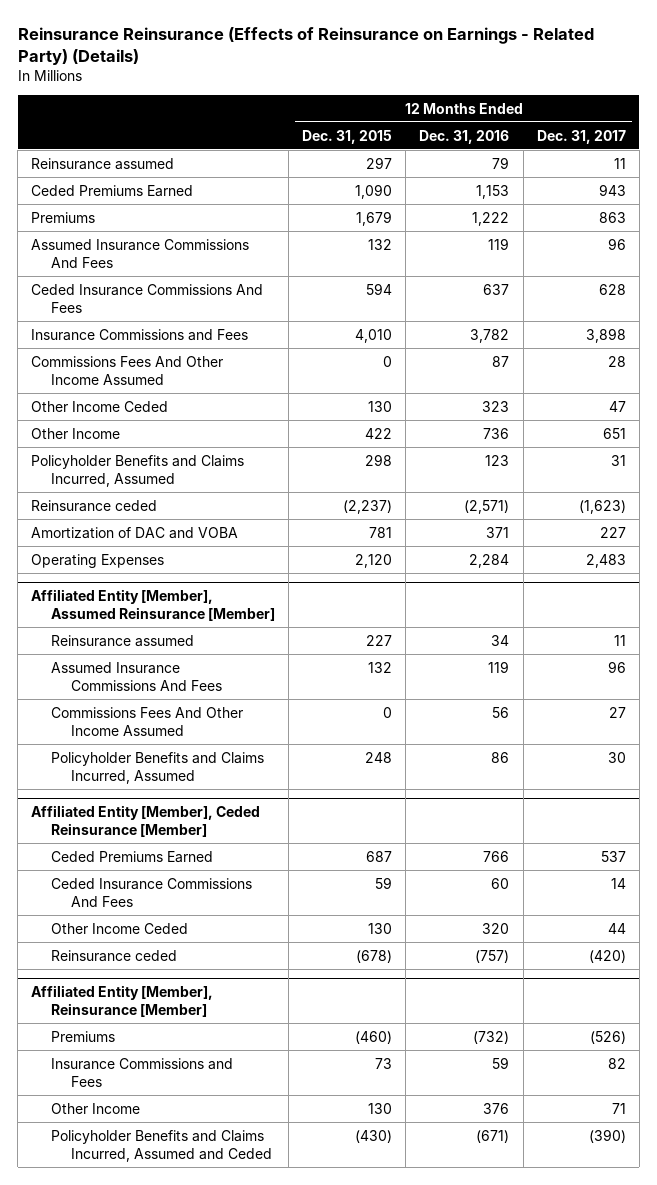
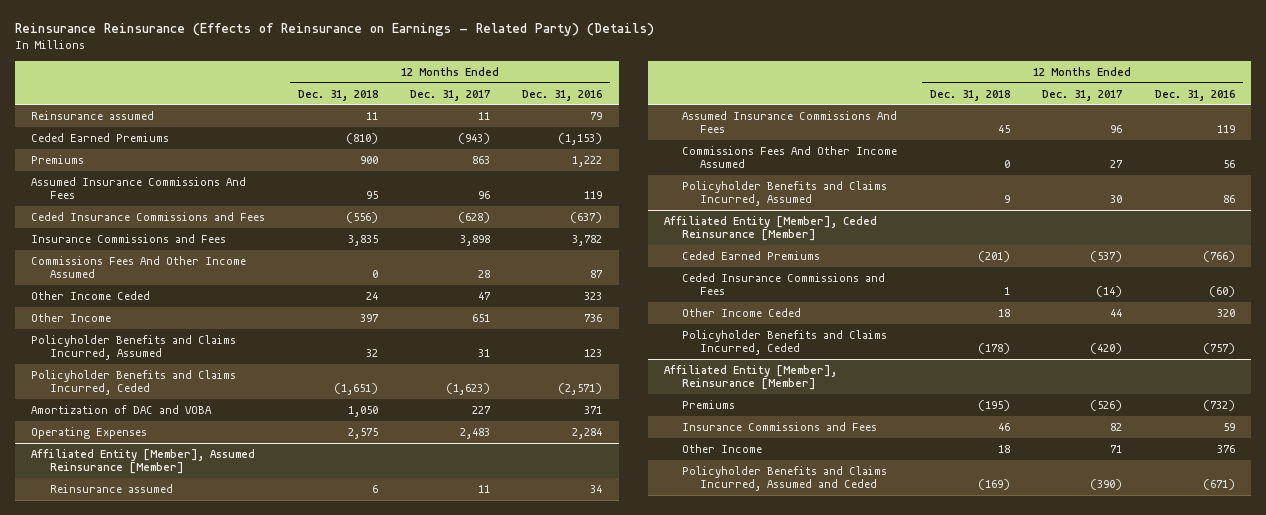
[302,129,393,144] Dec. 31, 2015 -> none
none -> [297,89,378,101] Dec. 31, 2018
[31,184,194,197] Ceded Premiums Earned -> [31,132,170,142] Ceded Earned Premiums
[476,184,510,199] 1,153 -> [558,132,603,145] (1,153)
[598,183,626,196] 943 -> [458,132,491,144] (943)
[31,283,264,313] Ceded Insurance Commissions And Fees -> [31,211,266,221] Ceded Insurance Commissions and Fees
[483,283,510,295] 637 -> [570,211,603,223] (637)
[598,283,626,295] 628 -> [458,211,491,223] (628)
[31,499,158,512] Reinsurance ceded -> [31,369,237,396] Policyholder Benefits and Claims Incurred, Ceded
[51,850,214,863] Ceded Premiums Earned -> [681,250,820,260] Ceded Earned Premiums
[483,850,510,862] 766 -> [1202,250,1235,262] (766)
[600,850,626,862] 537 -> [1090,250,1123,262] (537)
[51,877,253,907] Ceded Insurance Commissions And Fees -> [681,272,885,296] Ceded Insurance Commissions and Fees
[491,877,510,889] 60 -> [1208,286,1235,298] (60)
[610,877,626,889] 14 -> [1096,286,1123,298] (14)
[51,949,178,962] Reinsurance ceded -> [681,329,887,356] Policyholder Benefits and Claims Incurred, Ceded

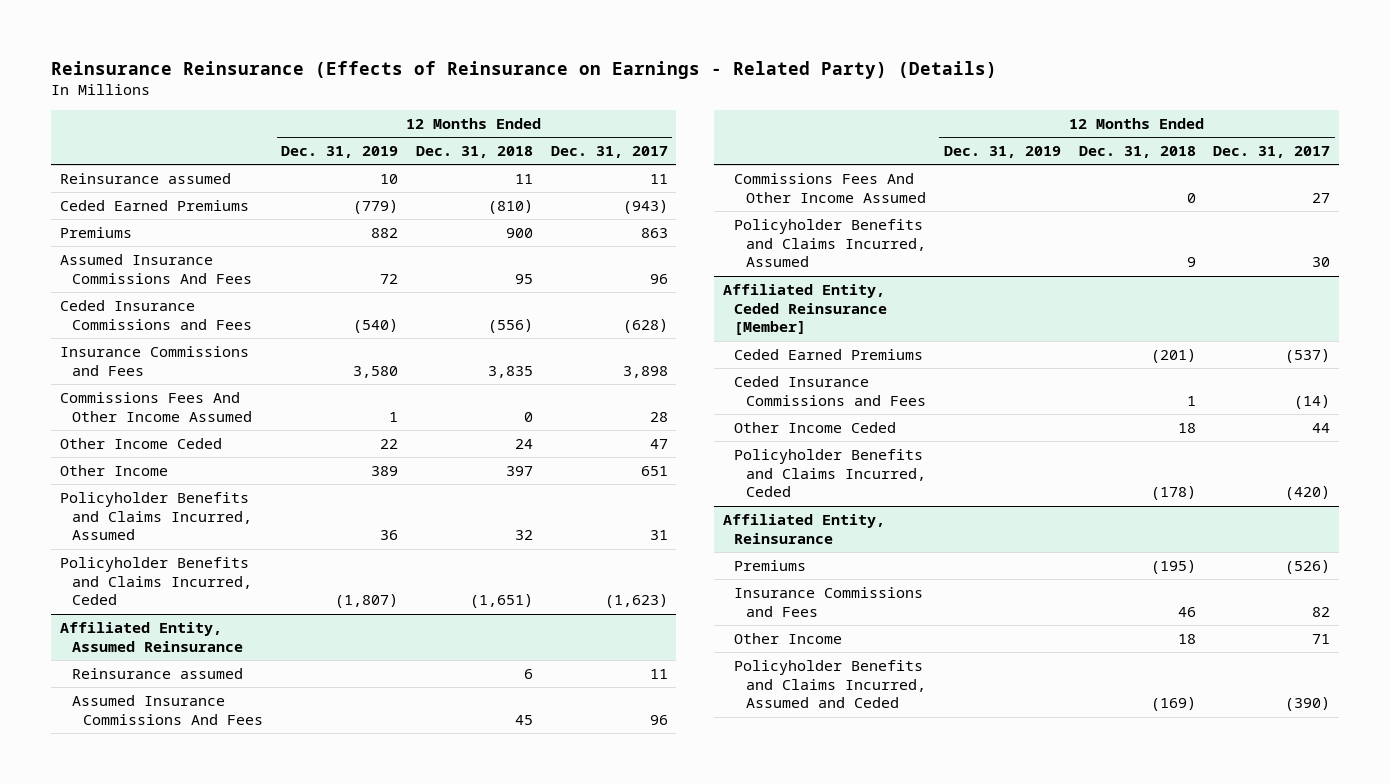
[522,89,603,101] Dec. 31, 2016 -> none
none -> [281,146,399,159] Dec. 31, 2019
[31,404,213,414] Amortization of DAC and VOBA -> none
[31,426,148,439] Operating Expenses -> none
[31,448,256,475] Affiliated Entity [Member], Assumed Reinsurance [Member] -> [60,622,243,652] Affiliated Entity, Assumed Reinsurance
[663,215,877,242] Affiliated Entity [Member], Ceded Reinsurance [Member] -> [722,284,888,336] Affiliated Entity, Ceded Reinsurance [Member]
[663,364,837,391] Affiliated Entity [Member], Reinsurance [Member] -> [722,514,885,544] Affiliated Entity, Reinsurance

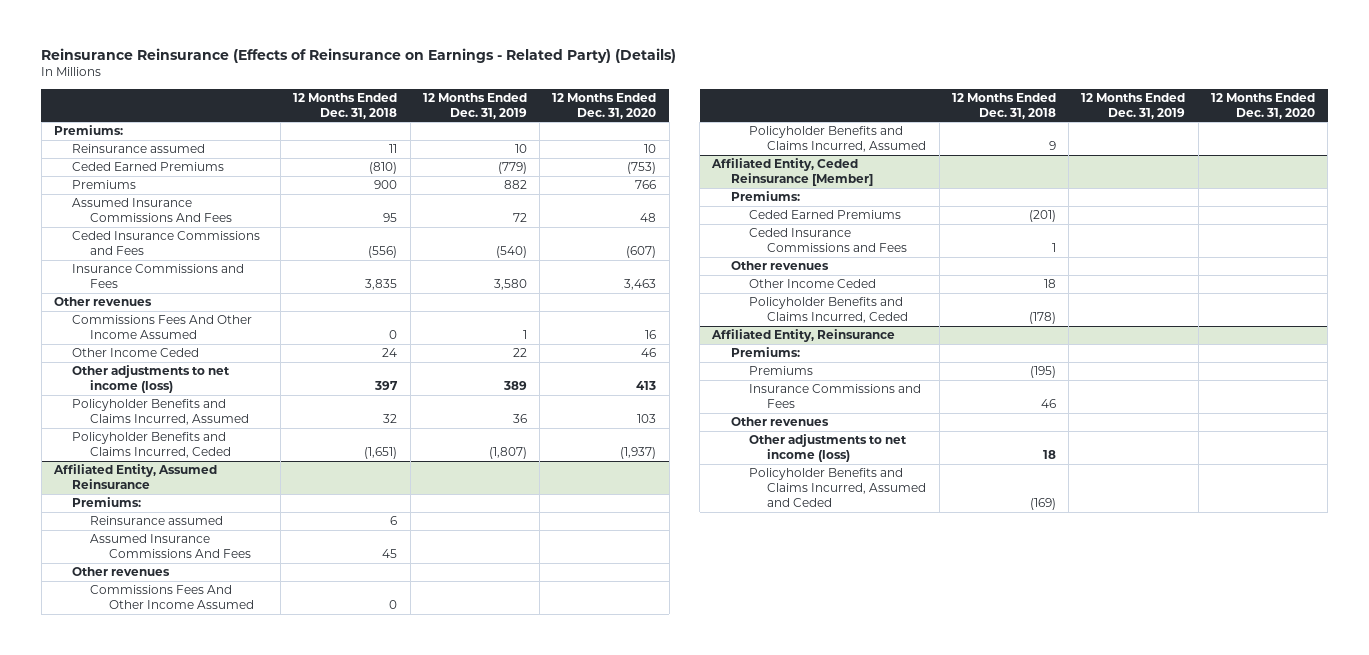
[550,146,668,159] Dec. 31, 2017 -> none
none -> [552,92,657,119] 12 Months Ended Dec. 31, 2020
none -> [53,125,123,136] Premiums:
none -> [53,297,152,307] Other revenues
[60,465,169,477] Other Income -> [72,365,231,394] Other adjustments to net income (loss)
none -> [72,497,142,508] Premiums:
none -> [72,567,171,577] Other revenues
none -> [730,191,800,202] Premiums:
none -> [730,261,829,271] Other revenues
none -> [730,347,800,358] Premiums:
none -> [730,417,829,427] Other revenues
[734,633,843,645] Other Income -> [749,434,908,463] Other adjustments to net income (loss)

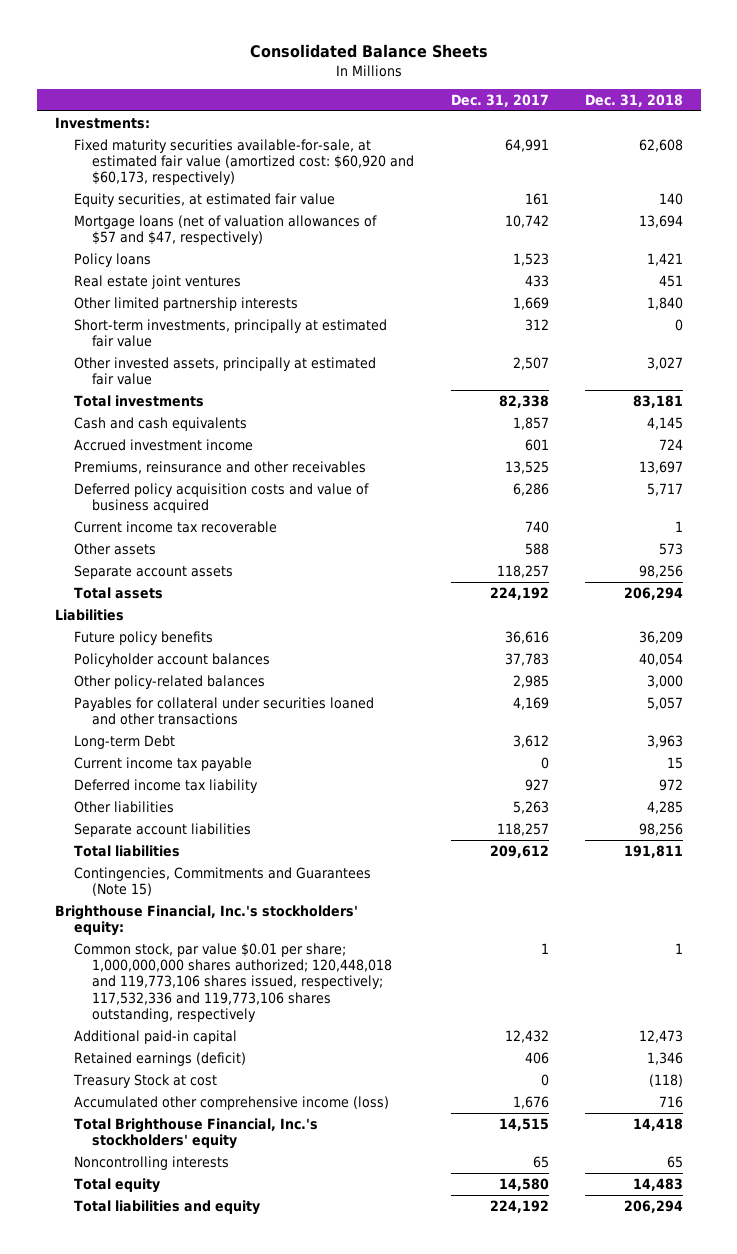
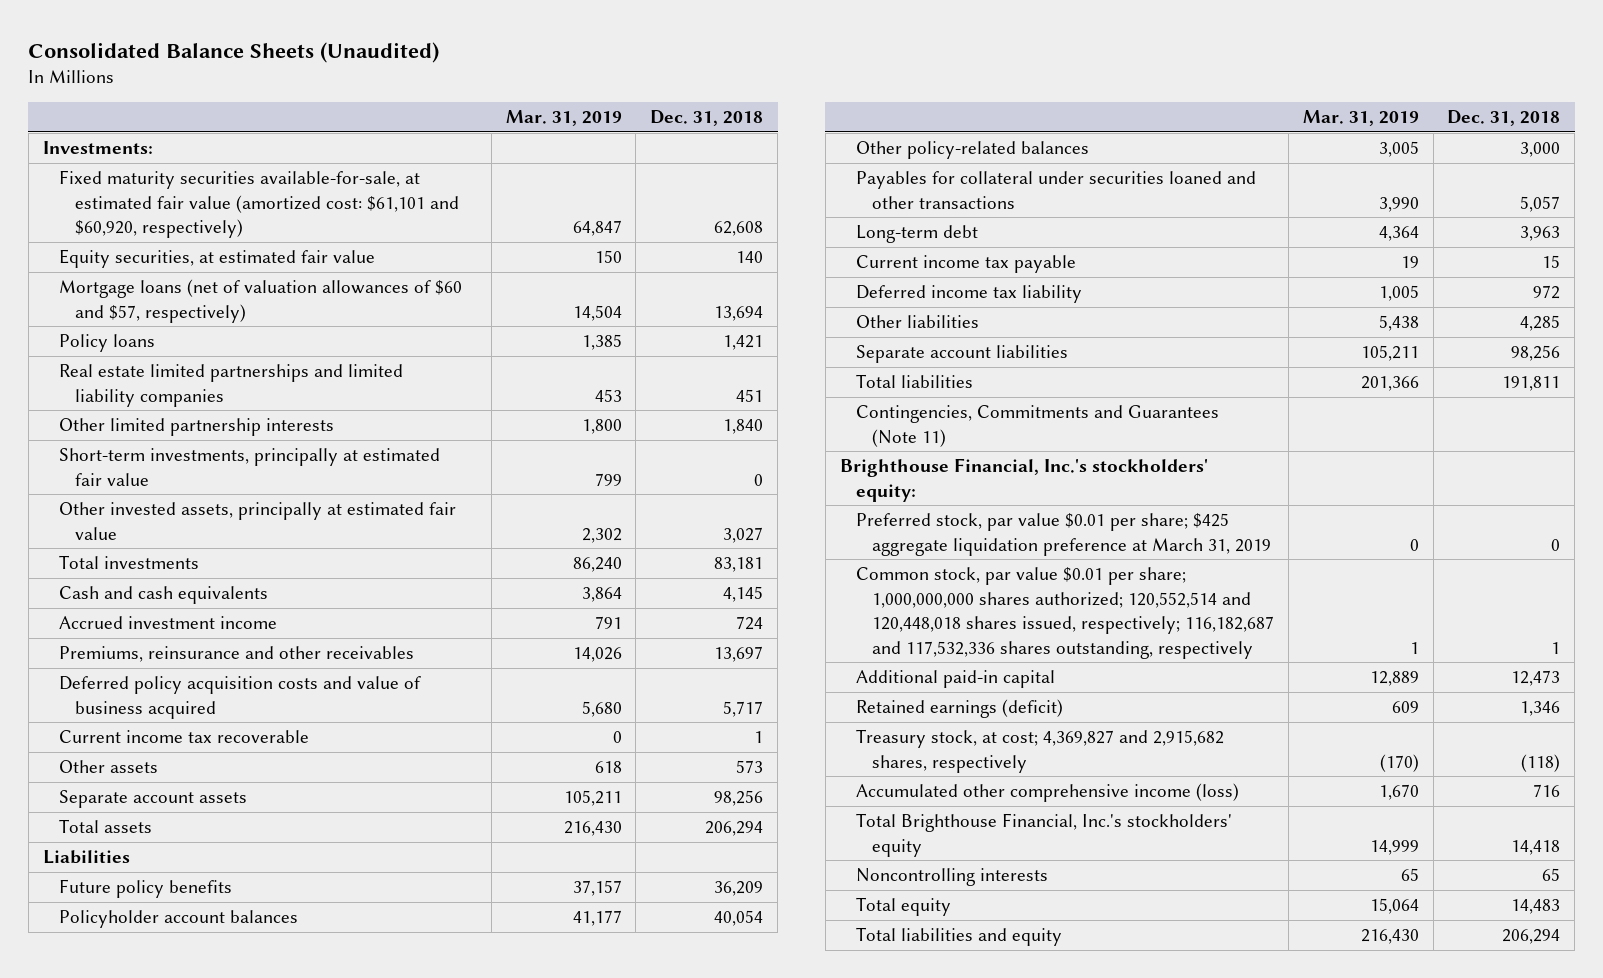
[249,44,488,59] Consolidated Balance Sheets -> [28,41,440,63] Consolidated Balance Sheets (Unaudited)
[450,93,549,107] Dec. 31, 2017 -> none
none -> [505,110,622,127] Mar. 31, 2019
[73,138,415,186] Fixed maturity securities available-for-sale, at estimated fair value (amortized cost: $60,920 and $60,173, respectively) -> [58,170,459,239] Fixed maturity securities available-for-sale, at estimated fair value (amortized cost: $61,101 and $60,920, respectively)
[73,214,377,246] Mortgage loans (net of valuation allowances of $57 and $47, respectively) -> [58,279,462,323] Mortgage loans (net of valuation allowances of $60 and $57, respectively)
[73,274,241,289] Real estate joint ventures -> [58,364,403,407] Real estate limited partnerships and limited liability companies
[73,734,175,749] Long-term Debt -> [855,225,978,244] Long-term debt
[73,866,371,897] Contingencies, Commitments and Guarantees (Note 15) -> [855,405,1219,447] Contingencies, Commitments and Guarantees (Note 11)
none -> [855,513,1271,556] Preferred stock, par value $0.01 per share; $425 aggregate liquidation preference at March 31, 2019
[73,942,393,1023] Common stock, par value $0.01 per share; 1,000,000,000 shares authorized; 120,448,018 and 119,773,106 shares issued, respectively; 117,532,336 and 119,773,106 shares outstanding, respectively -> [855,567,1274,659] Common stock, par value $0.01 per share; 1,000,000,000 shares authorized; 120,552,514 and 120,448,018 shares issued, respectively; 116,182,687 and 117,532,336 shares outstanding, respectively
[72,1073,217,1088] Treasury Stock at cost -> [855,729,1224,773] Treasury stock, at cost; 4,369,827 and 2,915,682 shares, respectively

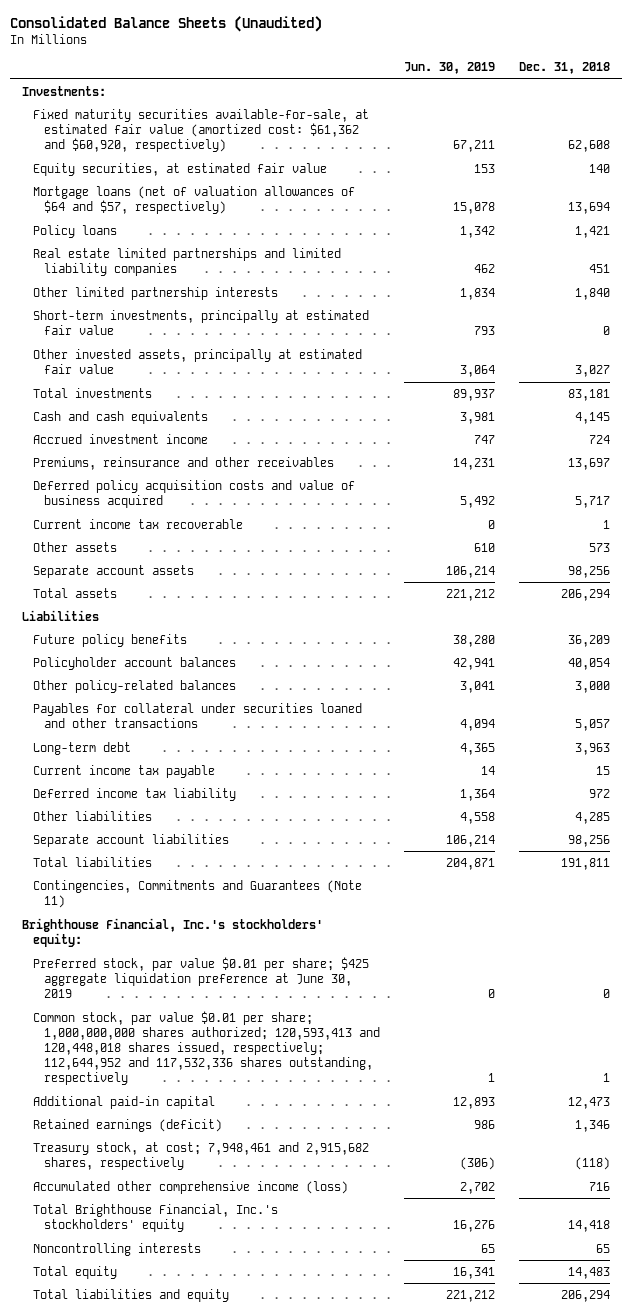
[505,110,622,127] Mar. 31, 2019 -> none
none -> [403,62,495,75] Jun. 30, 2019
[58,170,459,239] Fixed maturity securities available-for-sale, at estimated fair value (amortized cost: $61,101 and $60,920, respectively) -> [32,108,369,152] Fixed maturity securities available-for-sale, at estimated fair value (amortized cost: $61,362 and $60,920, respectively)
[58,279,462,323] Mortgage loans (net of valuation allowances of $60 and $57, respectively) -> [32,185,355,214] Mortgage loans (net of valuation allowances of $64 and $57, respectively)
[855,513,1271,556] Preferred stock, par value $0.01 per share; $425 aggregate liquidation preference at March 31, 2019 -> [32,956,369,998] Preferred stock, par value $0.01 per share; $425 aggregate liquidation preference at June 30, 2019
[855,567,1274,659] Common stock, par value $0.01 per share; 1,000,000,000 shares authorized; 120,552,514 and 120,448,018 shares issued, respectively; 116,182,687 and 117,532,336 shares outstanding, respectively -> [32,1010,380,1086] Common stock, par value $0.01 per share; 1,000,000,000 shares authorized; 120,593,413 and 120,448,018 shares issued, respectively; 112,644,952 and 117,532,336 shares outstanding, respectively
[855,729,1224,773] Treasury stock, at cost; 4,369,827 and 2,915,682 shares, respectively -> [32,1141,369,1170] Treasury stock, at cost; 7,948,461 and 2,915,682 shares, respectively

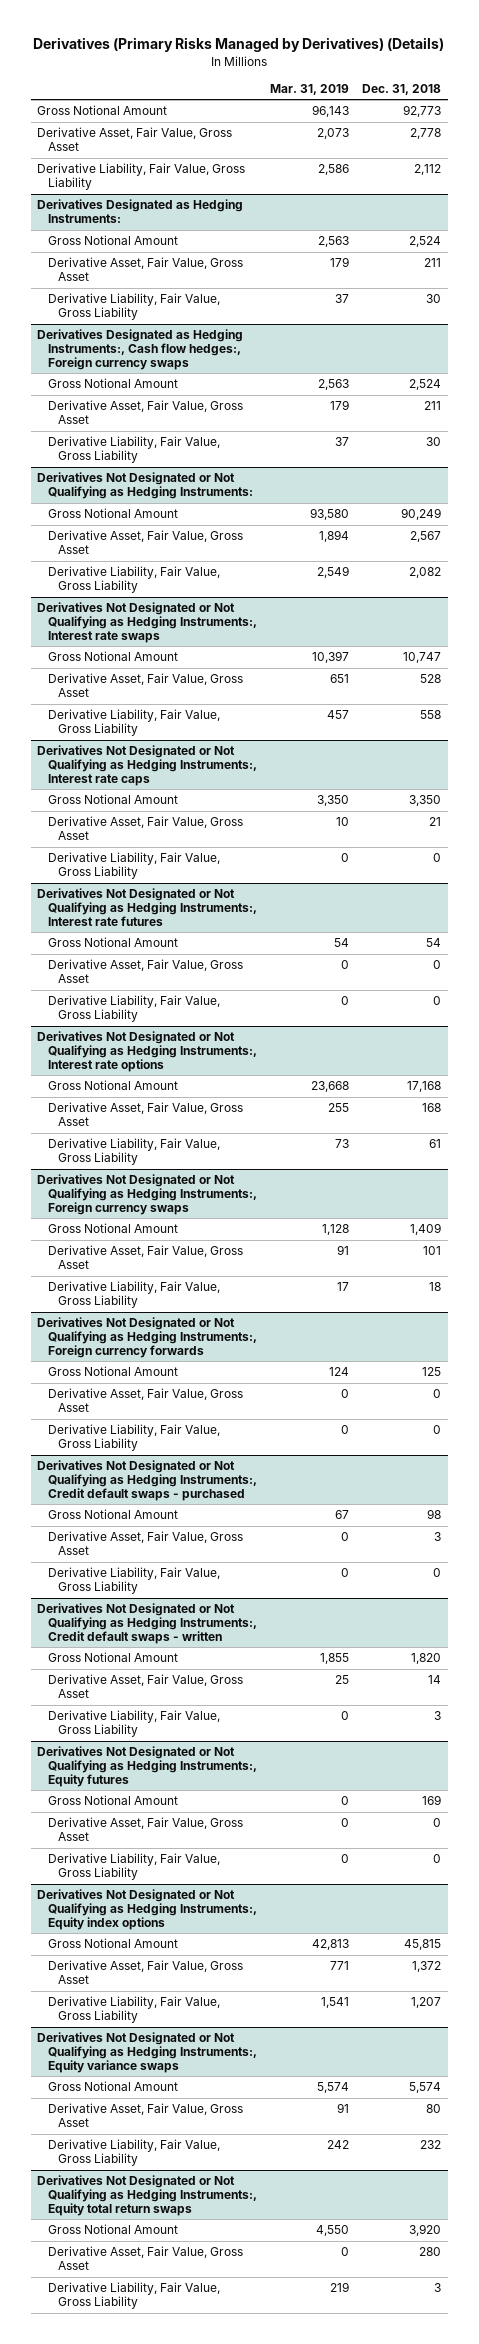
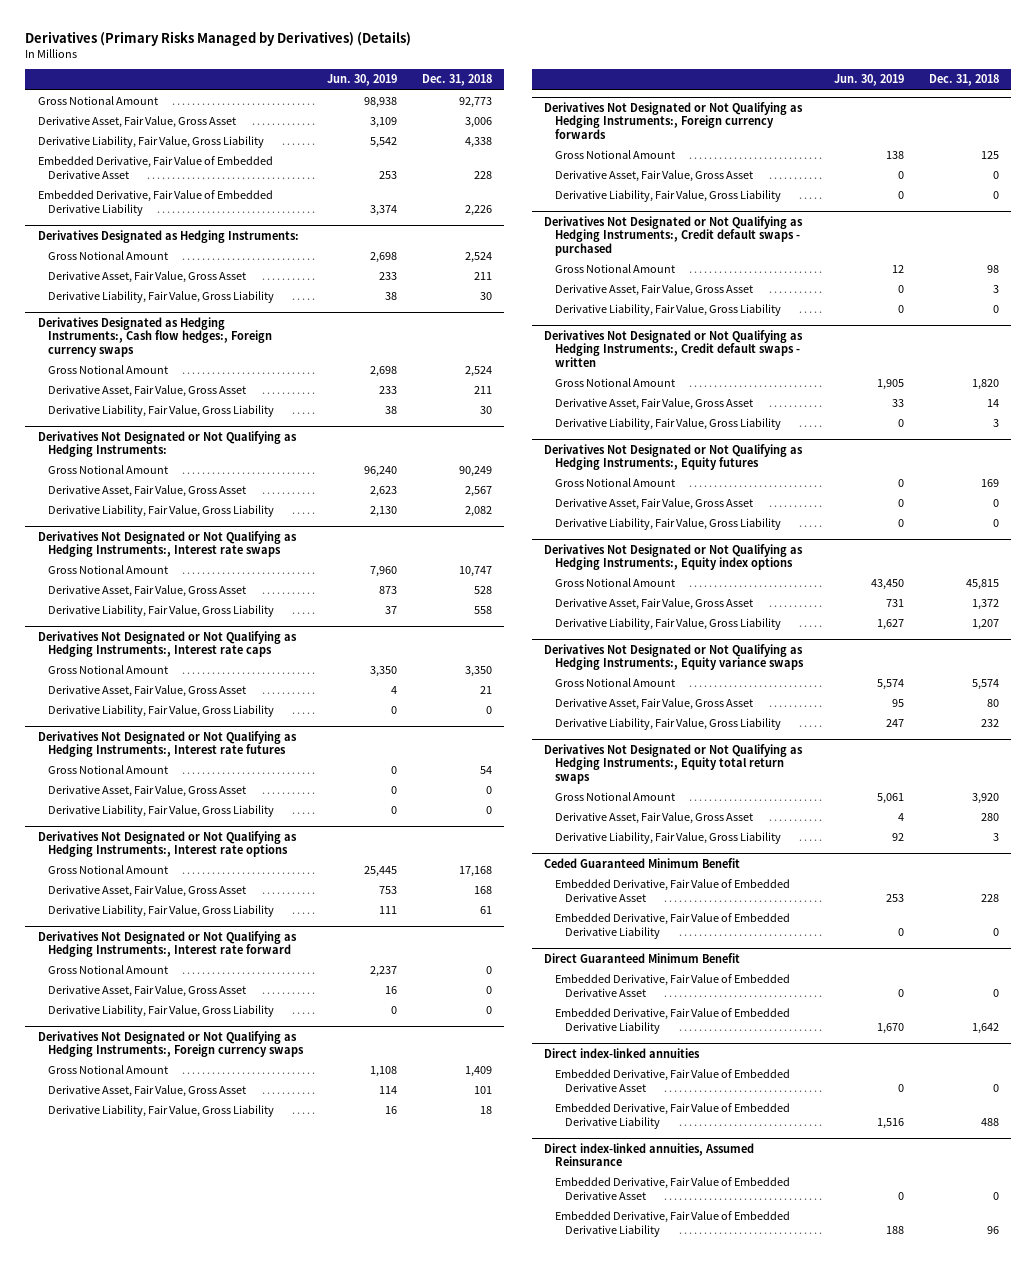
[269,83,349,95] Mar. 31, 2019 -> none
none -> [327,74,398,87] Jun. 30, 2019
[410,128,442,140] 2,778 -> [464,117,492,129] 3,006
[414,164,442,176] 2,112 -> [464,137,492,149] 4,338
none -> [37,156,273,179] Embedded Derivative, Fair Value of Embedded Derivative Asset
none -> [37,190,273,216] Embedded Derivative, Fair Value of Embedded Derivative Liability
none -> [37,930,297,958] Derivatives Not Designated or Not Qualifying as Hedging Instruments:, Interest rate forward
none -> [48,965,169,975] Gross Notional Amount
none -> [48,985,247,998] Derivative Asset, Fair Value, Gross Asset
none -> [48,1005,275,1018] Derivative Liability, Fair Value, Gross Liability
none -> [544,857,741,868] Ceded Guaranteed Minimum Benefit
none -> [554,879,790,902] Embedded Derivative, Fair Value of Embedded Derivative Asset
none -> [554,913,790,939] Embedded Derivative, Fair Value of Embedded Derivative Liability
none -> [544,952,741,963] Direct Guaranteed Minimum Benefit
none -> [554,974,790,997] Embedded Derivative, Fair Value of Embedded Derivative Asset
none -> [554,1008,790,1034] Embedded Derivative, Fair Value of Embedded Derivative Liability
none -> [544,1047,701,1058] Direct index-linked annuities
none -> [554,1069,790,1092] Embedded Derivative, Fair Value of Embedded Derivative Asset
none -> [554,1103,790,1129] Embedded Derivative, Fair Value of Embedded Derivative Liability
none -> [544,1142,755,1167] Direct index-linked annuities, Assumed Reinsurance
none -> [554,1177,790,1200] Embedded Derivative, Fair Value of Embedded Derivative Asset
none -> [554,1211,790,1237] Embedded Derivative, Fair Value of Embedded Derivative Liability

